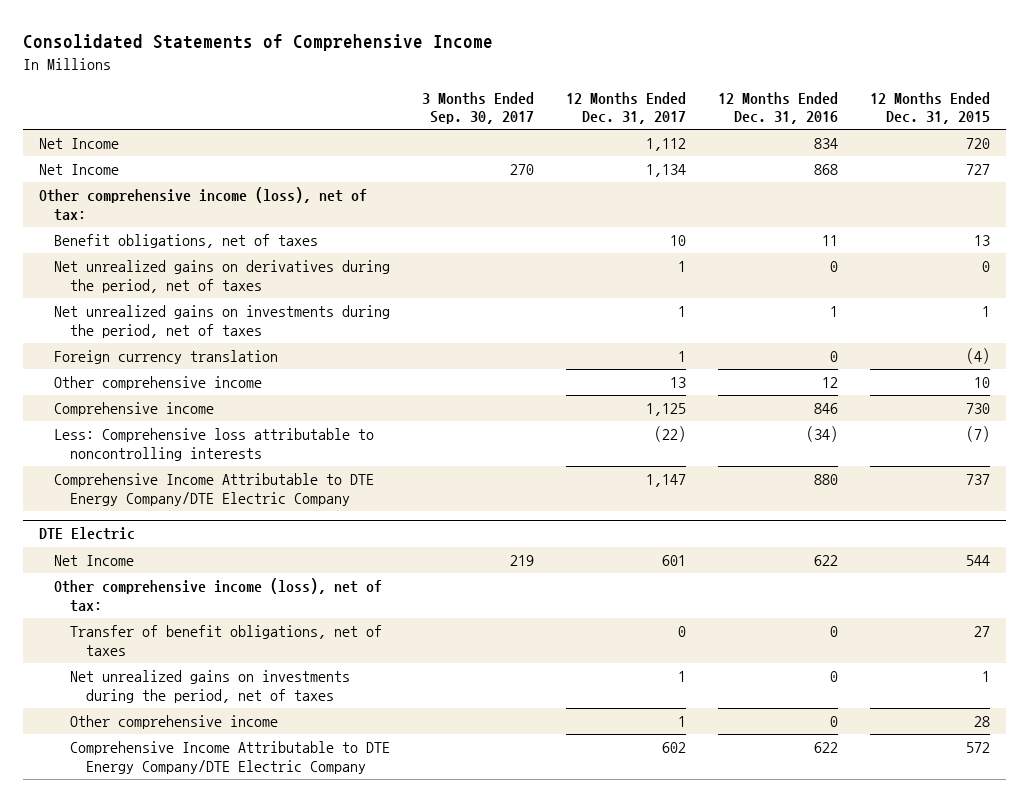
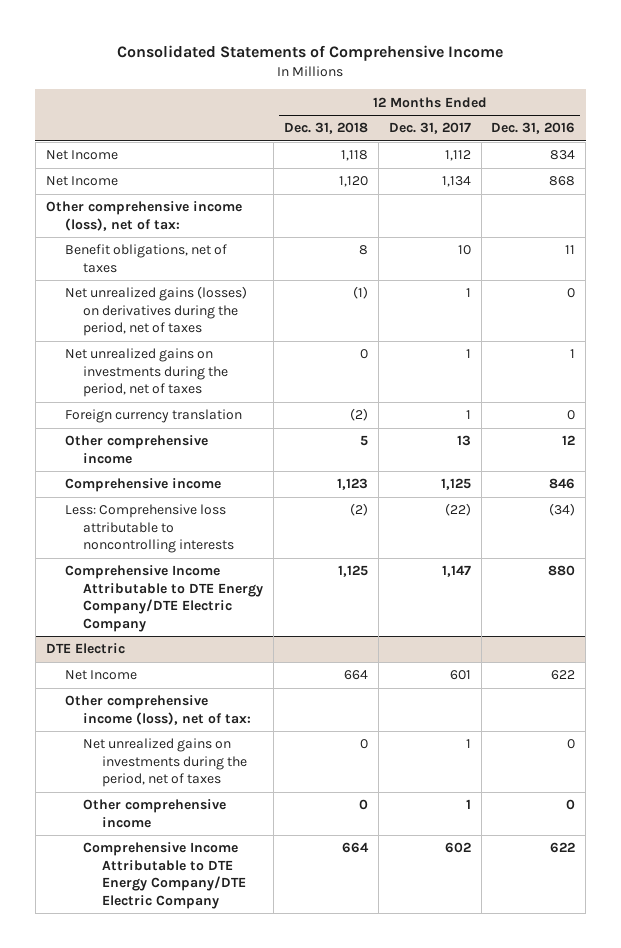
[422,92,535,125] 3 Months Ended Sep. 30, 2017 -> none
[869,92,990,125] 12 Months Ended Dec. 31, 2015 -> none
none -> [284,122,369,135] Dec. 31, 2018
[54,260,391,293] Net unrealized gains on derivatives during the period, net of taxes -> [64,286,247,337] Net unrealized gains (losses) on derivatives during the period, net of taxes
[70,625,383,656] Transfer of benefit obligations, net of taxes -> none

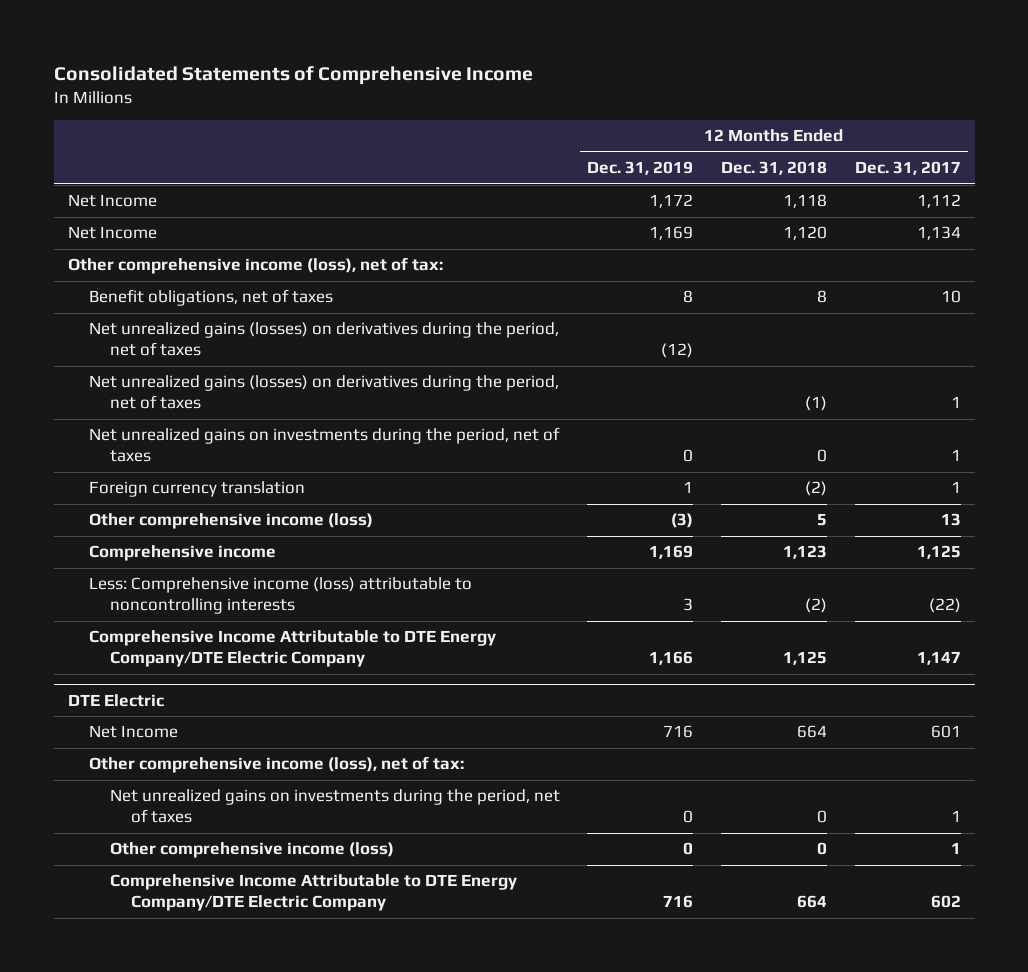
[491,122,576,135] Dec. 31, 2016 -> none
none -> [587,161,694,176] Dec. 31, 2019
none -> [88,322,559,356] Net unrealized gains (losses) on derivatives during the period, net of taxes
[64,435,208,464] Other comprehensive income -> [88,513,373,530] Other comprehensive income (loss)
[64,504,235,554] Less: Comprehensive loss attributable to noncontrolling interests -> [88,577,472,614] Less: Comprehensive income (loss) attributable to noncontrolling interests
[83,799,227,828] Other comprehensive income -> [109,842,394,859] Other comprehensive income (loss)

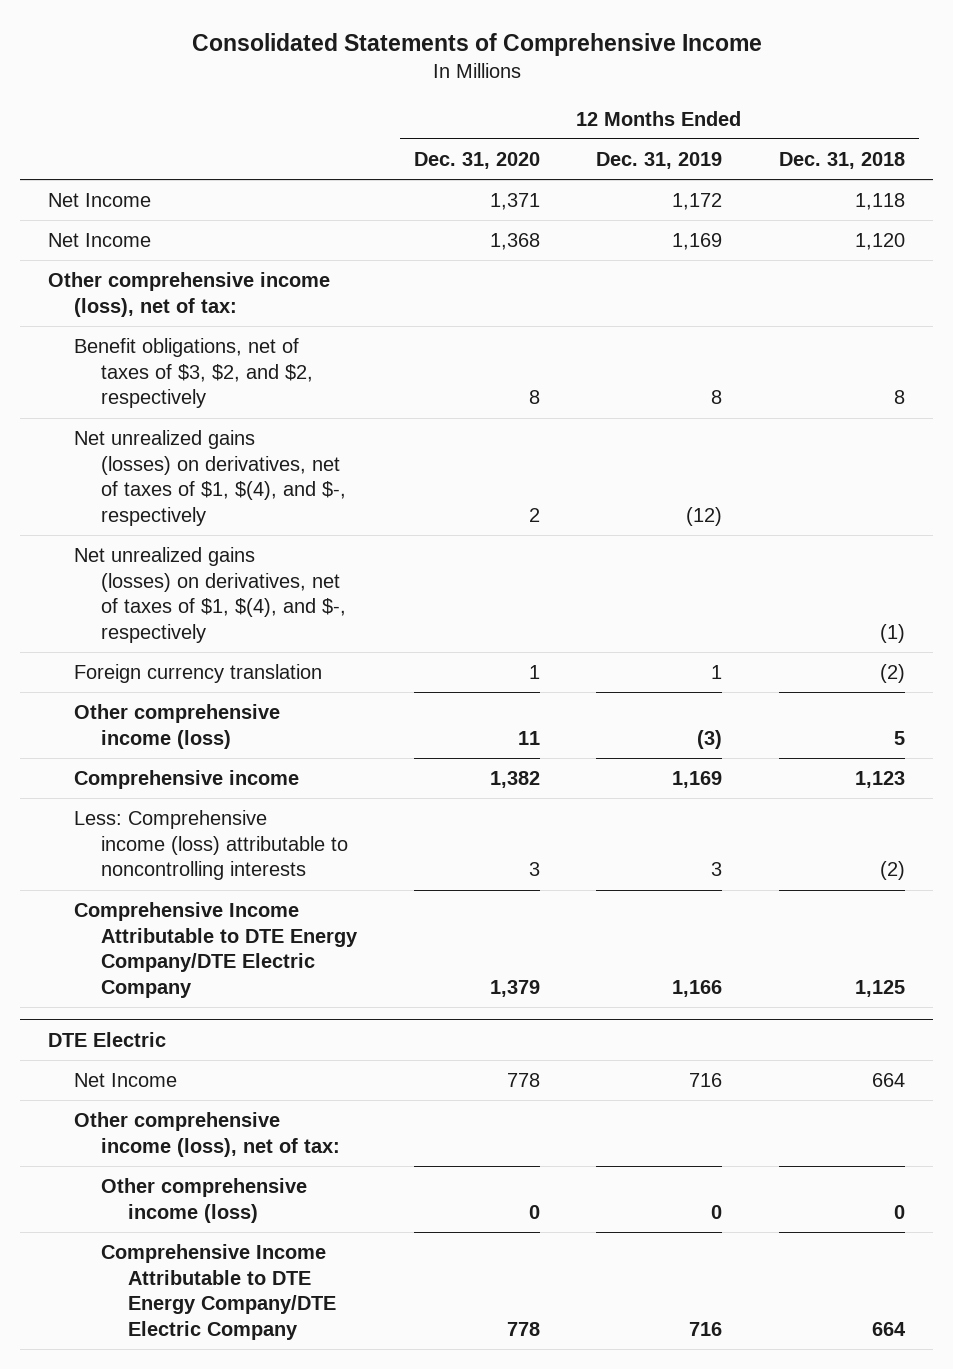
[854,161,961,176] Dec. 31, 2017 -> none
none -> [413,151,540,169] Dec. 31, 2020
[88,427,560,462] Net unrealized gains on investments during the period, net of taxes -> none
[88,289,333,307] Benefit obligations, net of taxes -> [74,338,314,409] Benefit obligations, net of taxes of $3, $2, and $2, respectively
[88,322,559,356] Net unrealized gains (losses) on derivatives during the period, net of taxes -> [74,430,347,526] Net unrealized gains (losses) on derivatives, net of taxes of $1, $(4), and $-, respectively
[88,375,559,409] Net unrealized gains (losses) on derivatives during the period, net of taxes -> [74,547,347,643] Net unrealized gains (losses) on derivatives, net of taxes of $1, $(4), and $-, respectively
[109,789,560,823] Net unrealized gains on investments during the period, net of taxes -> none

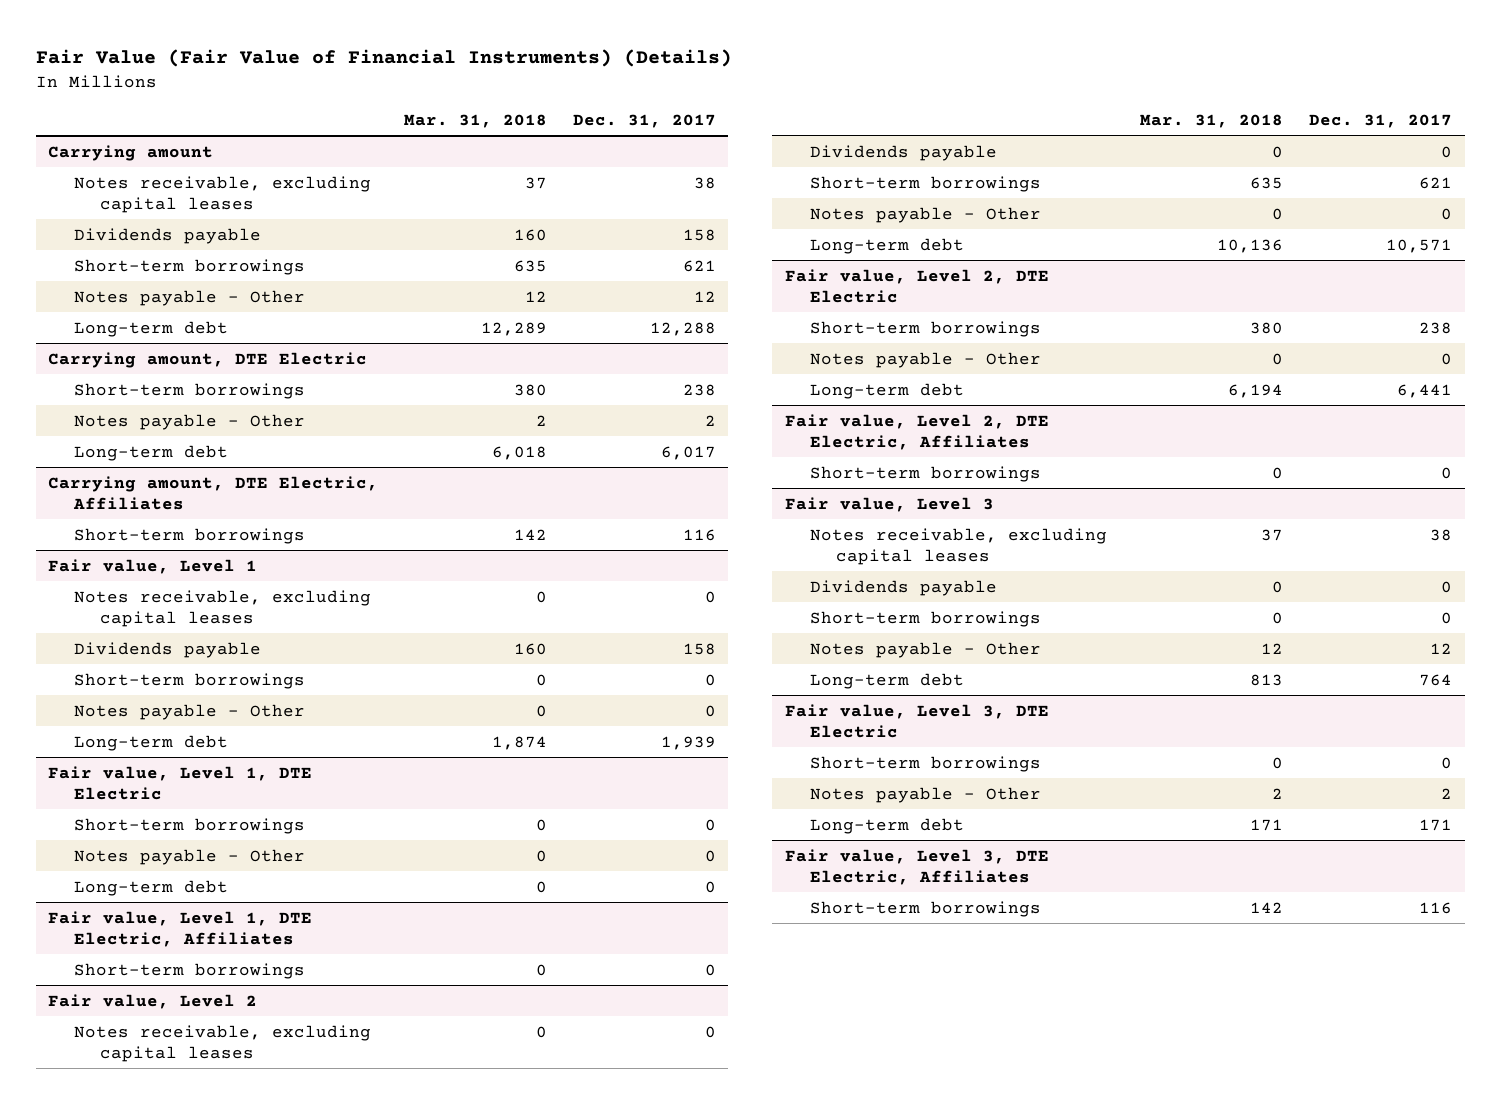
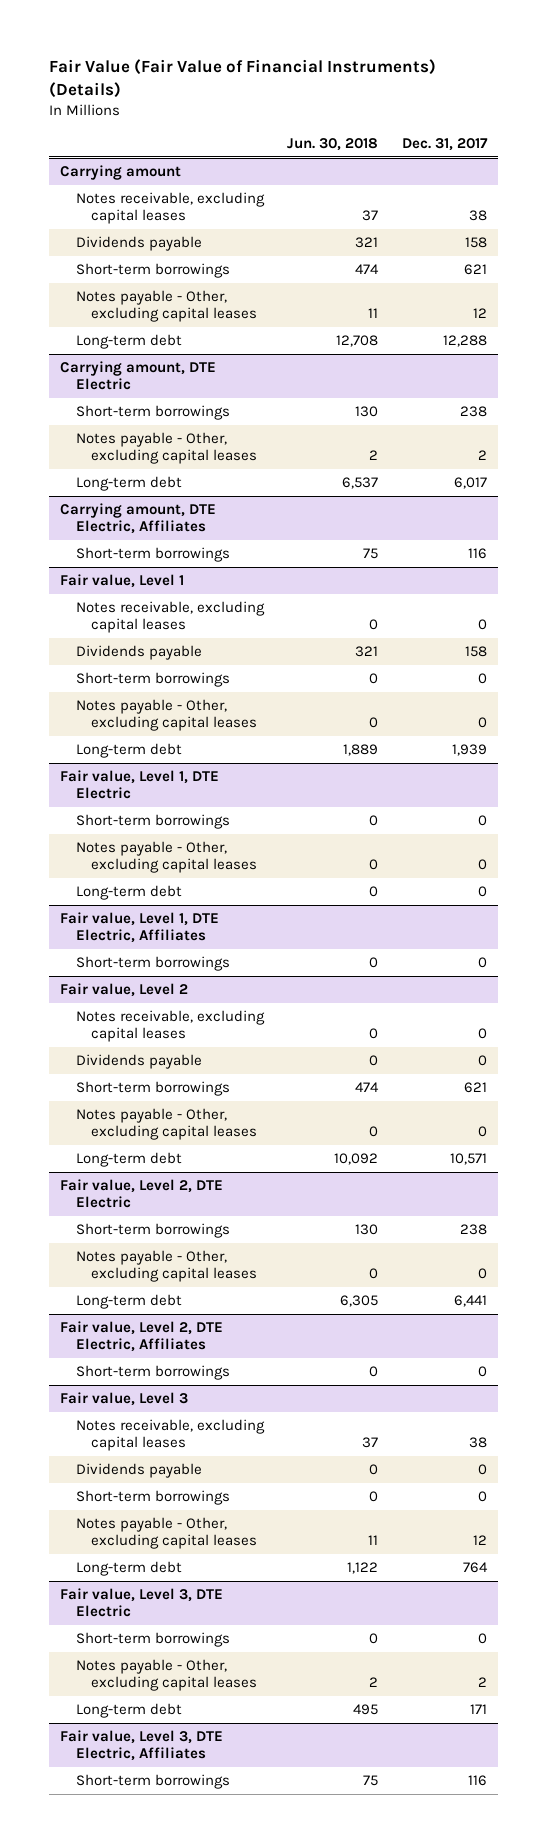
[404,113,548,128] Mar. 31, 2018 -> none
none -> [287,138,379,152] Jun. 30, 2018
[74,289,306,306] Notes payable - Other -> [75,289,257,323] Notes payable - Other, excluding capital leases
[74,413,306,430] Notes payable - Other -> [75,431,257,465] Notes payable - Other, excluding capital leases
[74,703,306,720] Notes payable - Other -> [75,698,257,732] Notes payable - Other, excluding capital leases
[74,848,306,865] Notes payable - Other -> [75,840,257,874] Notes payable - Other, excluding capital leases
[810,206,1042,223] Notes payable - Other -> [75,1107,257,1141] Notes payable - Other, excluding capital leases
[810,351,1042,368] Notes payable - Other -> [75,1249,257,1283] Notes payable - Other, excluding capital leases
[810,641,1042,658] Notes payable - Other -> [75,1516,257,1550] Notes payable - Other, excluding capital leases
[810,786,1042,803] Notes payable - Other -> [75,1658,257,1692] Notes payable - Other, excluding capital leases

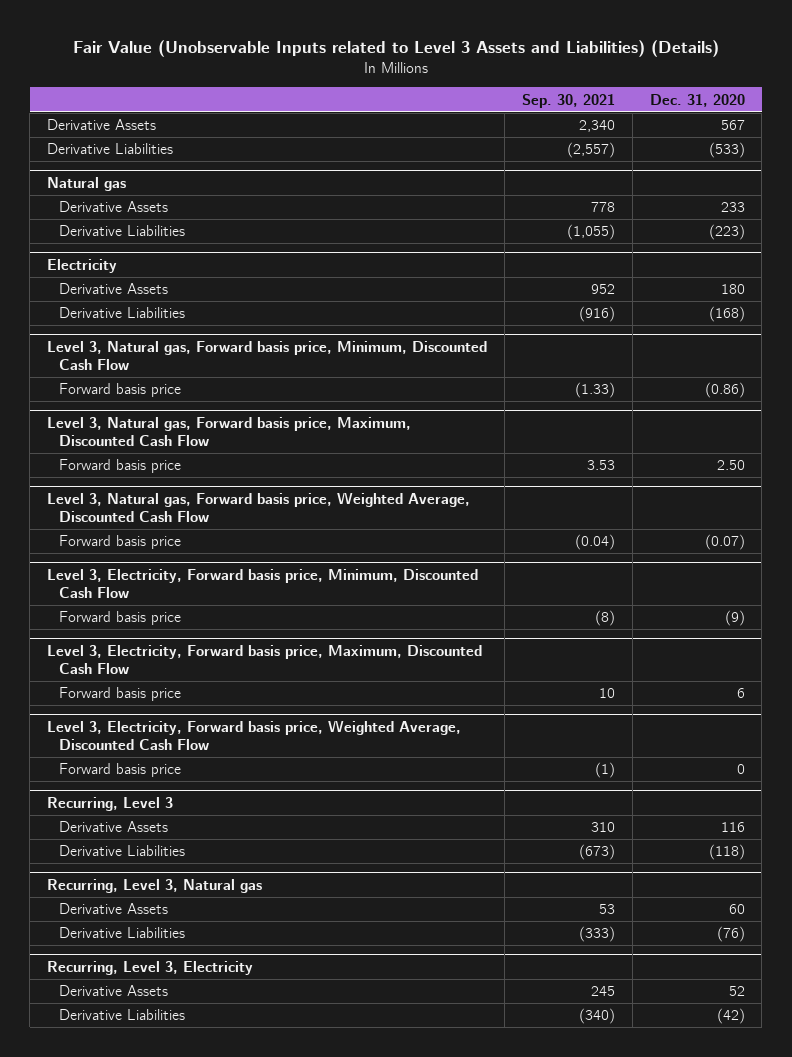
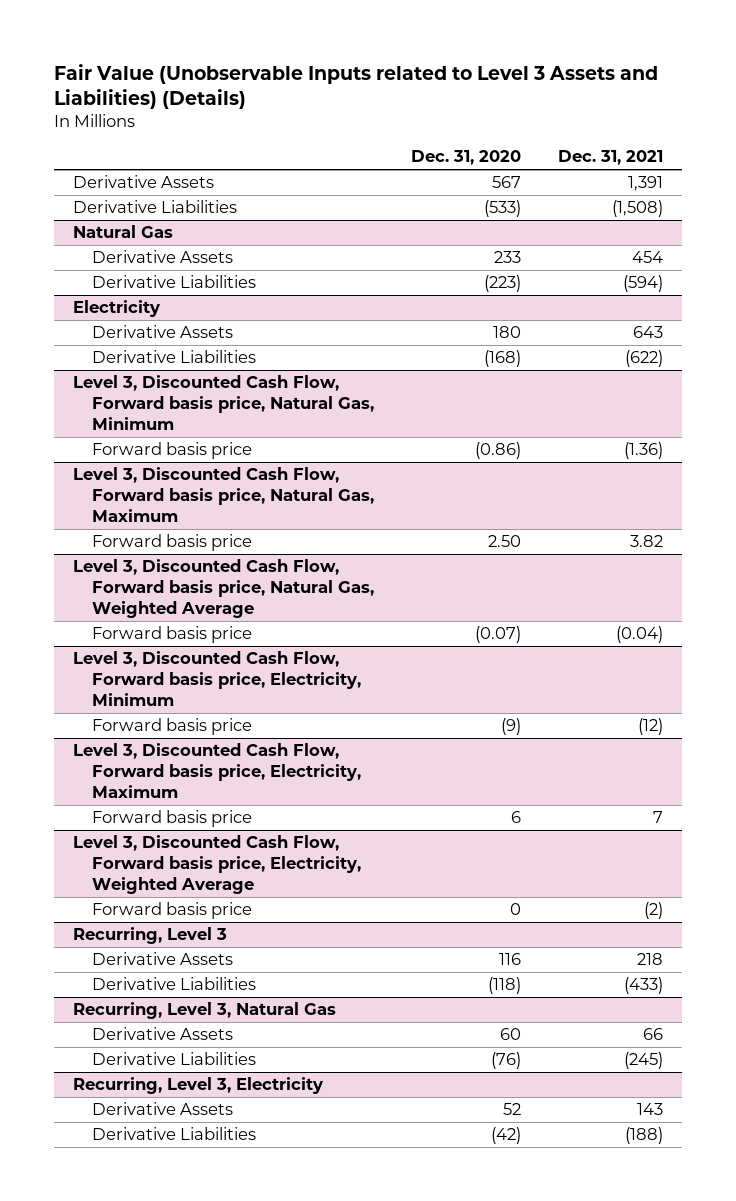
[521,93,615,108] Sep. 30, 2021 -> none
none -> [558,150,664,166] Dec. 31, 2021
[47,176,127,191] Natural gas -> [72,225,173,239] Natural Gas
[47,340,488,371] Level 3, Natural gas, Forward basis price, Minimum, Discounted Cash Flow -> [72,375,374,430] Level 3, Discounted Cash Flow, Forward basis price, Natural Gas, Minimum
[47,416,412,447] Level 3, Natural gas, Forward basis price, Maximum, Discounted Cash Flow -> [72,467,374,522] Level 3, Discounted Cash Flow, Forward basis price, Natural Gas, Maximum
[47,491,471,523] Level 3, Natural gas, Forward basis price, Weighted Average, Discounted Cash Flow -> [72,559,374,618] Level 3, Discounted Cash Flow, Forward basis price, Natural Gas, Weighted Average
[47,568,479,599] Level 3, Electricity, Forward basis price, Minimum, Discounted Cash Flow -> [72,651,361,706] Level 3, Discounted Cash Flow, Forward basis price, Electricity, Minimum
[47,644,483,675] Level 3, Electricity, Forward basis price, Maximum, Discounted Cash Flow -> [72,743,361,798] Level 3, Discounted Cash Flow, Forward basis price, Electricity, Maximum
[47,719,462,751] Level 3, Electricity, Forward basis price, Weighted Average, Discounted Cash Flow -> [72,835,361,894] Level 3, Discounted Cash Flow, Forward basis price, Electricity, Weighted Average
[47,878,263,893] Recurring, Level 3, Natural gas -> [72,1002,336,1020] Recurring, Level 3, Natural Gas

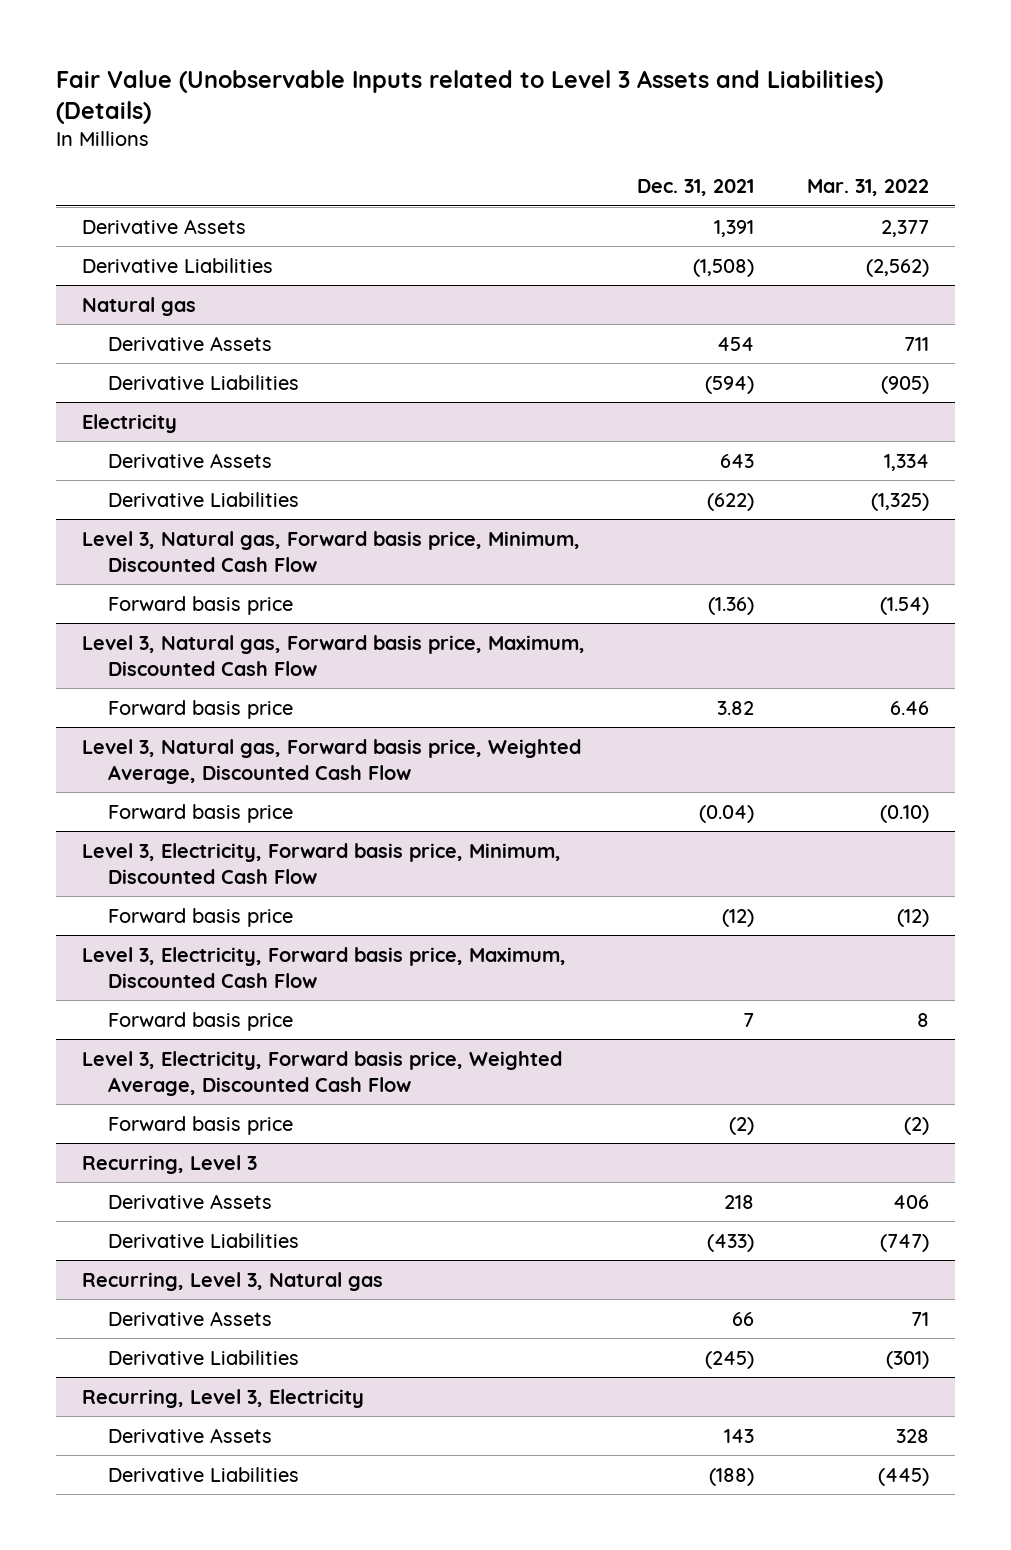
[410,150,521,166] Dec. 31, 2020 -> none
none -> [806,179,929,197] Mar. 31, 2022
[72,225,173,239] Natural Gas -> [82,296,197,316] Natural gas
[72,375,374,430] Level 3, Discounted Cash Flow, Forward basis price, Natural Gas, Minimum -> [82,530,581,572] Level 3, Natural gas, Forward basis price, Minimum, Discounted Cash Flow
[72,467,374,522] Level 3, Discounted Cash Flow, Forward basis price, Natural Gas, Maximum -> [82,634,586,676] Level 3, Natural gas, Forward basis price, Maximum, Discounted Cash Flow
[72,559,374,618] Level 3, Discounted Cash Flow, Forward basis price, Natural Gas, Weighted Average -> [82,738,582,784] Level 3, Natural gas, Forward basis price, Weighted Average, Discounted Cash Flow
[72,651,361,706] Level 3, Discounted Cash Flow, Forward basis price, Electricity, Minimum -> [82,842,562,884] Level 3, Electricity, Forward basis price, Minimum, Discounted Cash Flow
[72,743,361,798] Level 3, Discounted Cash Flow, Forward basis price, Electricity, Maximum -> [82,946,567,988] Level 3, Electricity, Forward basis price, Maximum, Discounted Cash Flow
[72,835,361,894] Level 3, Discounted Cash Flow, Forward basis price, Electricity, Weighted Average -> [82,1050,563,1096] Level 3, Electricity, Forward basis price, Weighted Average, Discounted Cash Flow
[72,1002,336,1020] Recurring, Level 3, Natural Gas -> [82,1271,384,1291] Recurring, Level 3, Natural gas

